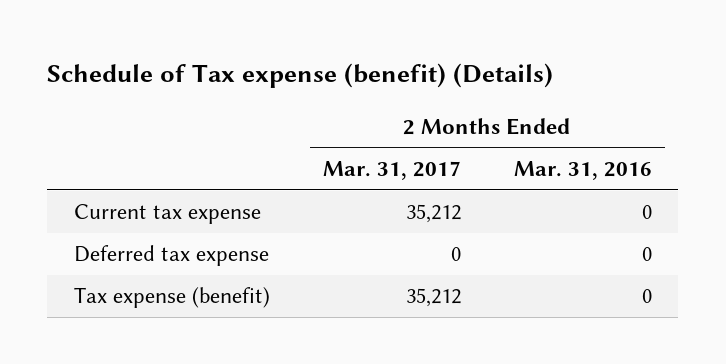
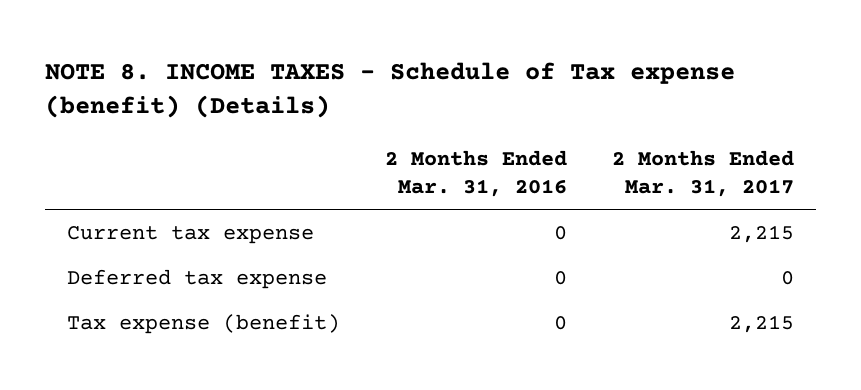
[47,63,554,89] Schedule of Tax expense (benefit) (Details) -> [45,62,736,119] NOTE 8. INCOME TAXES - Schedule of Tax expense (benefit) (Details)
[405,204,461,224] 35,212 -> [728,225,794,244] 2,215
[405,288,461,308] 35,212 -> [728,315,794,334] 2,215

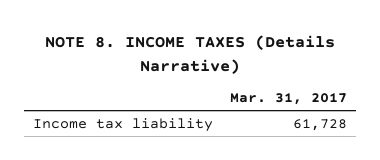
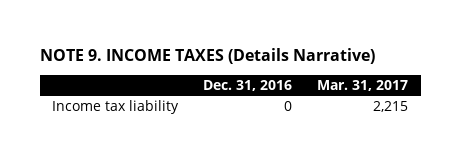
[45,35,336,74] NOTE 8. INCOME TAXES (Details Narrative) -> [39,48,375,65] NOTE 9. INCOME TAXES (Details Narrative)
none -> [203,79,293,91] Dec. 31, 2016
[293,118,348,131] 61,728 -> [373,101,409,113] 2,215

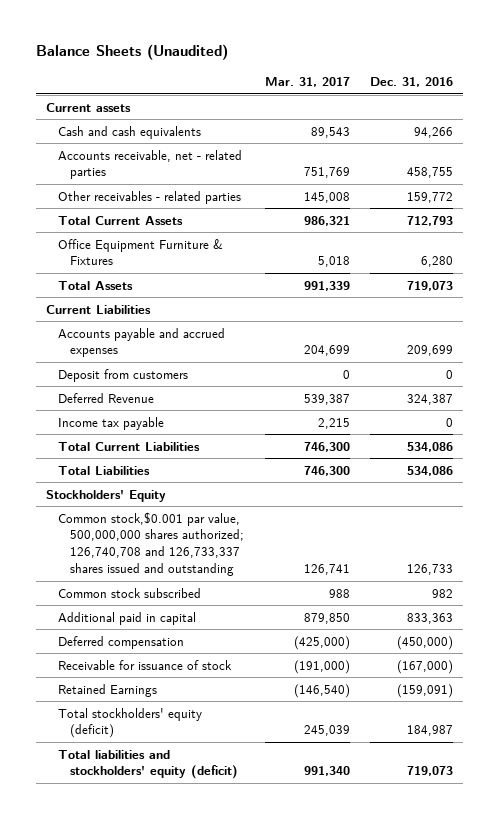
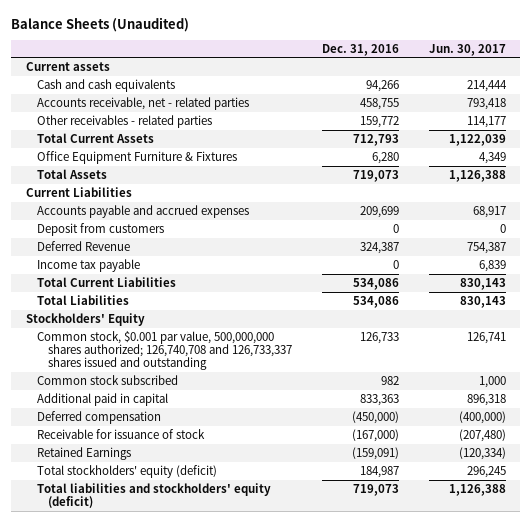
[264,77,350,88] Mar. 31, 2017 -> none
none -> [428,43,506,56] Jun. 30, 2017
[58,511,244,577] Common stock,$0.001 par value, 500,000,000 shares authorized; 126,740,708 and 126,733,337 shares issued and outstanding -> [37,330,293,371] Common stock, $0.001 par value, 500,000,000 shares authorized; 126,740,708 and 126,733,337 shares issued and outstanding

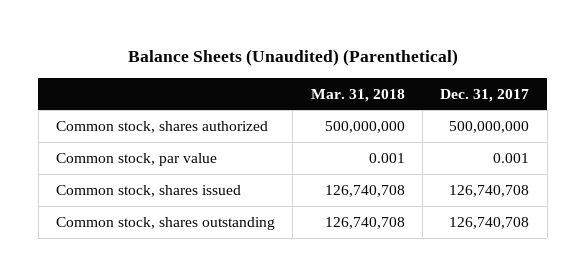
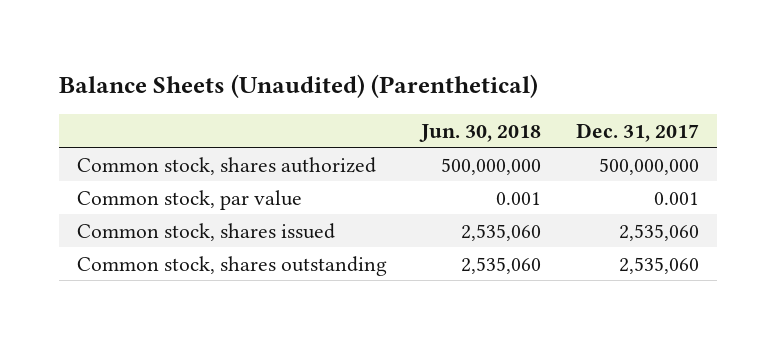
[310,88,405,102] Mar. 31, 2018 -> none
none -> [419,123,542,142] Jun. 30, 2018
[449,184,530,197] 126,740,708 -> [619,223,700,241] 2,535,060
[449,216,530,229] 126,740,708 -> [619,256,700,274] 2,535,060

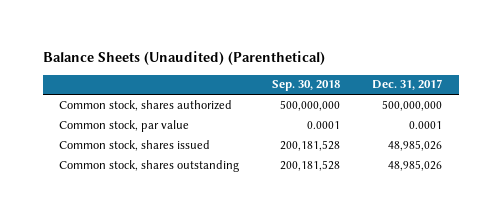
[419,123,542,142] Jun. 30, 2018 -> none
none -> [271,80,340,92] Sep. 30, 2018
[654,191,700,205] 0.001 -> [409,120,443,129] 0.0001
[619,223,700,241] 2,535,060 -> [388,139,443,151] 48,985,026
[619,256,700,274] 2,535,060 -> [388,159,443,171] 48,985,026

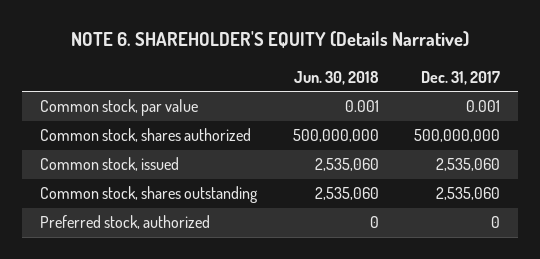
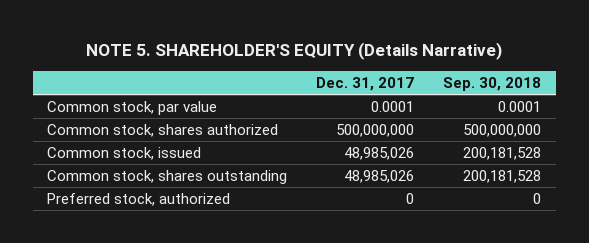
[71,31,470,49] NOTE 6. SHAREHOLDER'S EQUITY (Details Narrative) -> [86,41,503,60] NOTE 5. SHAREHOLDER'S EQUITY (Details Narrative)
[293,70,379,85] Jun. 30, 2018 -> none
none -> [443,76,542,91] Sep. 30, 2018
[466,100,501,113] 0.001 -> [371,101,415,113] 0.0001
[436,158,501,172] 2,535,060 -> [344,147,415,161] 48,985,026
[436,187,501,201] 2,535,060 -> [344,170,415,184] 48,985,026

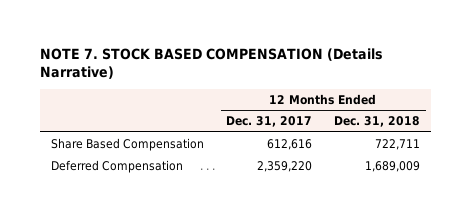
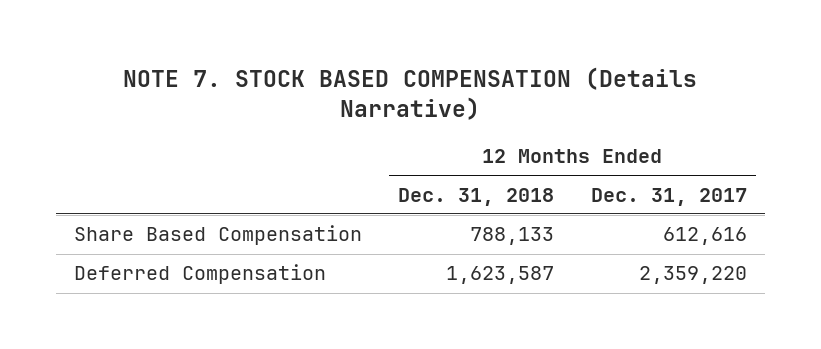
[375,139,421,151] 722,711 -> [470,227,555,246] 788,133
[365,161,421,173] 1,689,009 -> [446,266,555,285] 1,623,587

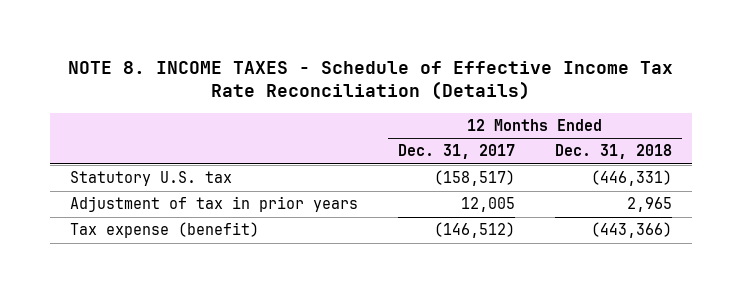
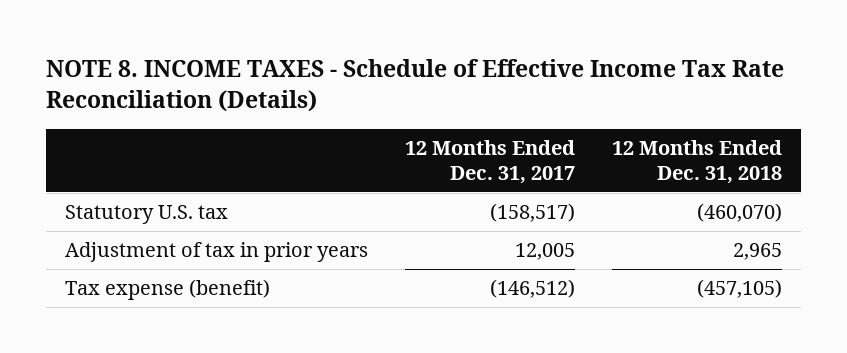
[590,170,672,187] (446,331) -> [697,203,783,223] (460,070)
[590,222,672,239] (443,366) -> [697,279,783,299] (457,105)

